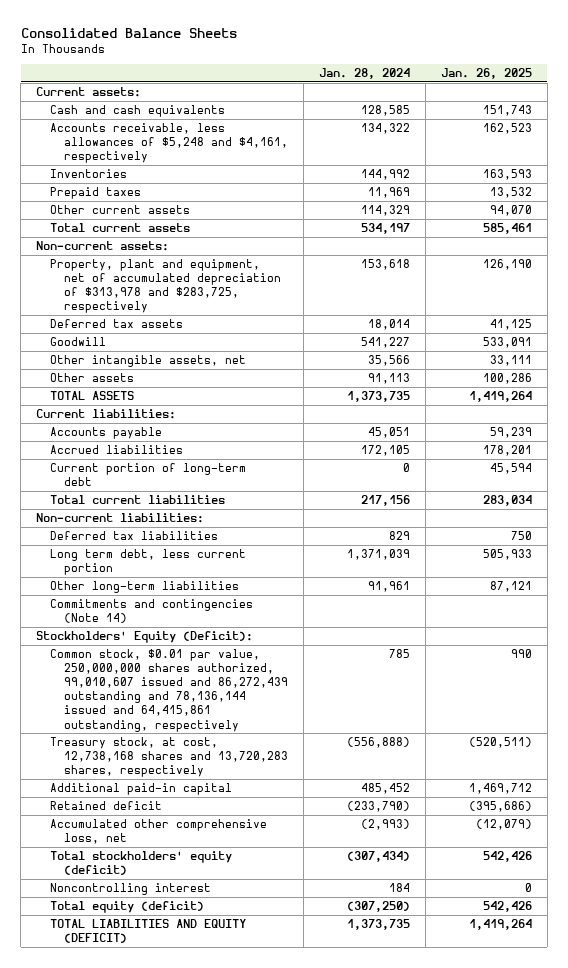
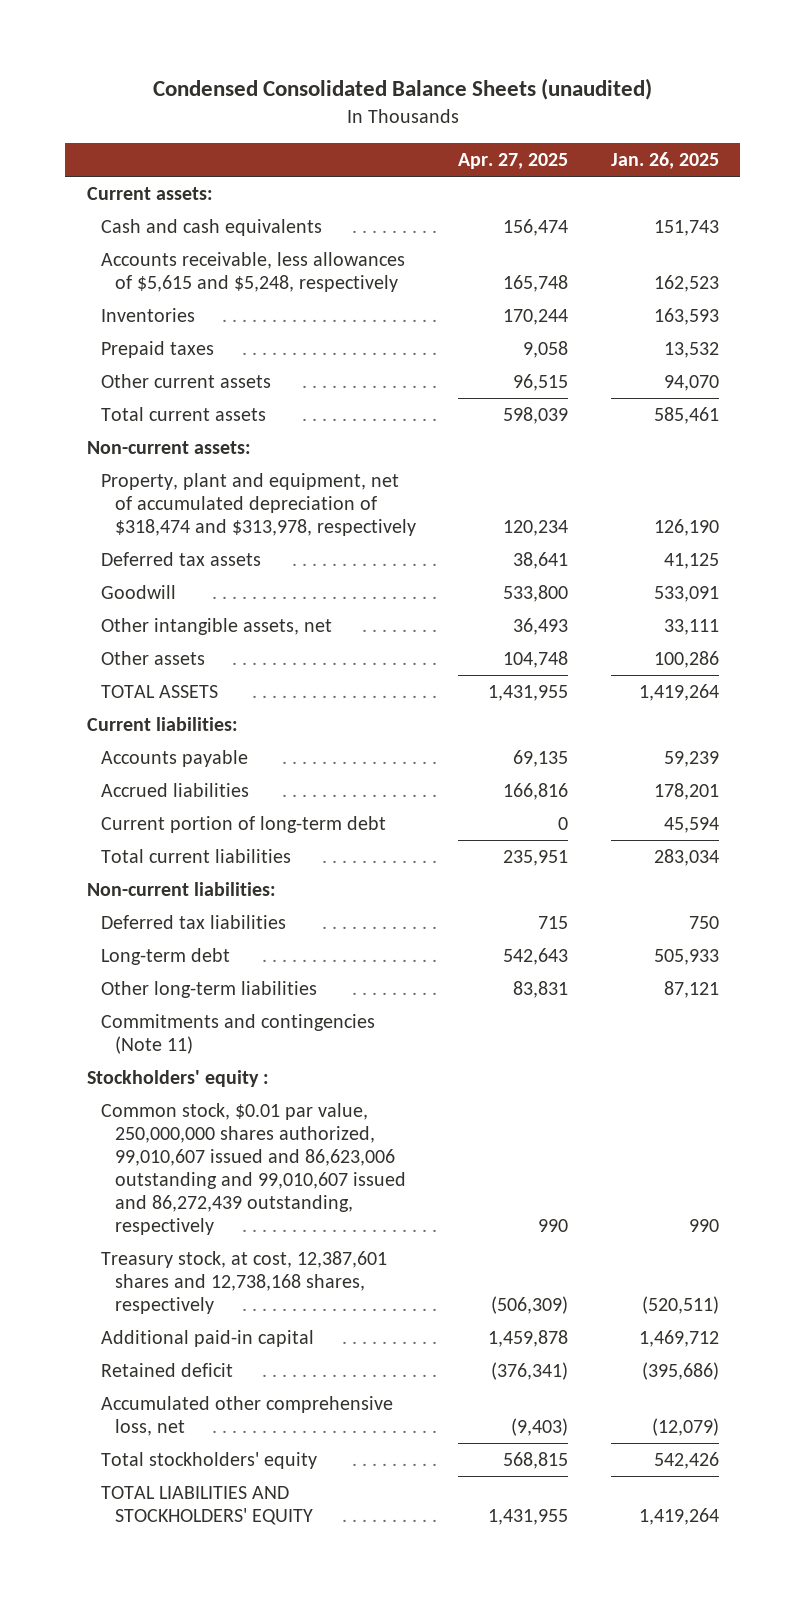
[20,27,237,38] Consolidated Balance Sheets -> [152,78,652,101] Condensed Consolidated Balance Sheets (unaudited)
[319,67,411,79] Jan. 28, 2024 -> none
none -> [458,152,569,169] Apr. 27, 2025
[50,123,289,164] Accounts receivable, less allowances of $5,248 and $4,161, respectively -> [100,252,405,293] Accounts receivable, less allowances of $5,615 and $5,248, respectively
[50,259,282,314] Property, plant and equipment, net of accumulated depreciation of $313,978 and $283,725, respectively -> [100,473,416,536] Property, plant and equipment, net of accumulated depreciation of $318,474 and $313,978, respectively
[50,549,247,576] Long term debt, less current portion -> [100,948,230,966] Long-term debt
[50,599,254,624] Commitments and contingencies (Note 14) -> [100,1014,375,1055] Commitments and contingencies (Note 11)
[36,631,254,644] Stockholders' Equity (Deficit): -> [86,1070,269,1088] Stockholders' equity :
[50,649,289,732] Common stock, $0.01 par value, 250,000,000 shares authorized, 99,010,607 issued and 86,272,439 outstanding and 78,136,144 issued and 64,415,861 outstanding, respectively -> [100,1103,406,1235] Common stock, $0.01 par value, 250,000,000 shares authorized, 99,010,607 issued and 86,623,006 outstanding and 99,010,607 issued and 86,272,439 outstanding, respectively
[50,737,289,778] Treasury stock, at cost, 12,738,168 shares and 13,720,283 shares, respectively -> [100,1251,387,1314] Treasury stock, at cost, 12,387,601 shares and 12,738,168 shares, respectively
[50,883,212,896] Noncontrolling interest -> none
[50,901,205,914] Total equity (deficit) -> none
[50,851,233,876] Total stockholders' equity (deficit) -> [100,1452,317,1470] Total stockholders' equity
[50,919,247,944] TOTAL LIABILITIES AND EQUITY (DEFICIT) -> [100,1486,313,1526] TOTAL LIABILITIES AND STOCKHOLDERS' EQUITY

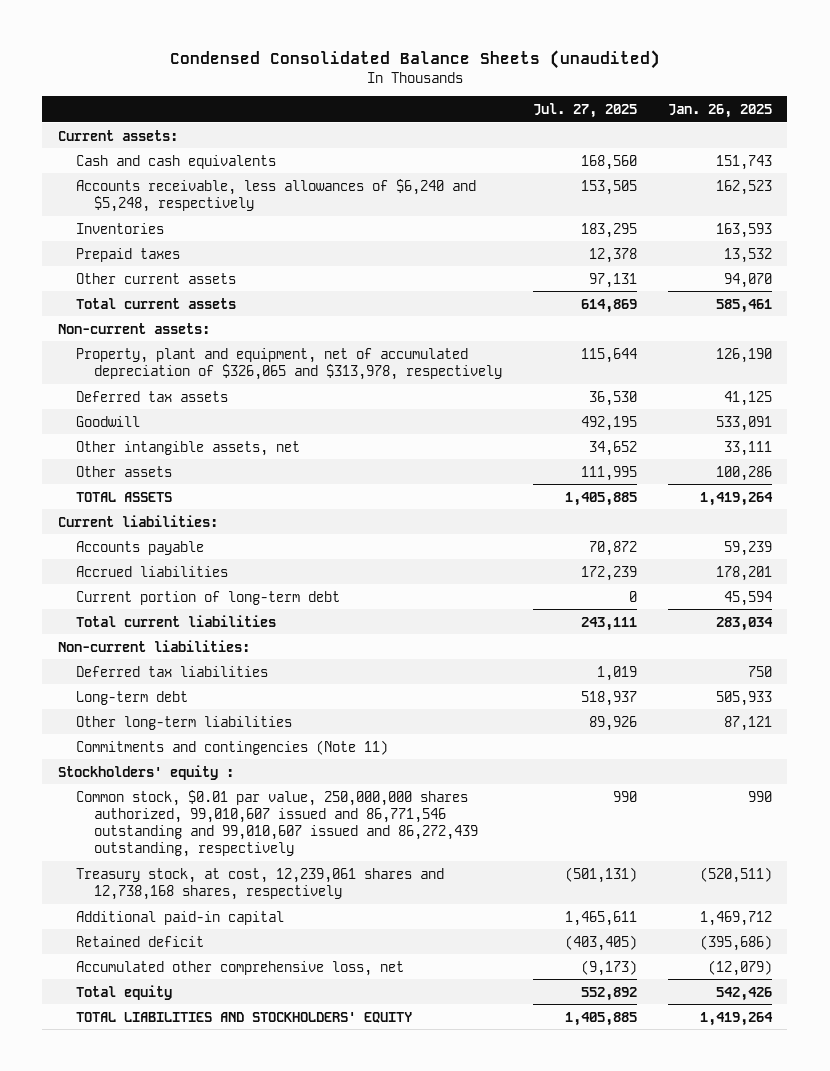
[458,152,569,169] Apr. 27, 2025 -> none
none -> [532,102,637,118] Jul. 27, 2025
[100,252,405,293] Accounts receivable, less allowances of $5,615 and $5,248, respectively -> [75,178,476,212] Accounts receivable, less allowances of $6,240 and $5,248, respectively
[100,473,416,536] Property, plant and equipment, net of accumulated depreciation of $318,474 and $313,978, respectively -> [75,347,502,380] Property, plant and equipment, net of accumulated depreciation of $326,065 and $313,978, respectively
[100,1103,406,1235] Common stock, $0.01 par value, 250,000,000 shares authorized, 99,010,607 issued and 86,623,006 outstanding and 99,010,607 issued and 86,272,439 outstanding, respectively -> [75,789,478,858] Common stock, $0.01 par value, 250,000,000 shares authorized, 99,010,607 issued and 86,771,546 outstanding and 99,010,607 issued and 86,272,439 outstanding, respectively
[100,1251,387,1314] Treasury stock, at cost, 12,387,601 shares and 12,738,168 shares, respectively -> [75,867,444,900] Treasury stock, at cost, 12,239,061 shares and 12,738,168 shares, respectively
[100,1452,317,1470] Total stockholders' equity -> [75,984,172,1000] Total equity

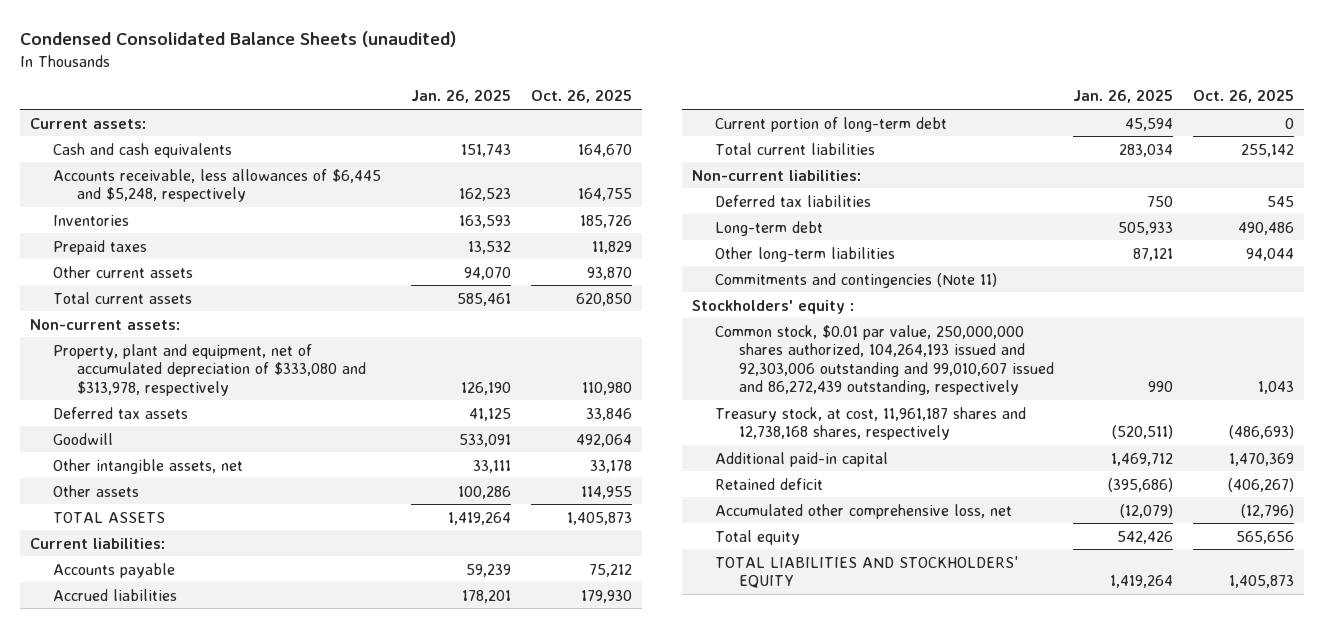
[532,102,637,118] Jul. 27, 2025 -> none
none -> [531,89,633,104] Oct. 26, 2025
[75,178,476,212] Accounts receivable, less allowances of $6,240 and $5,248, respectively -> [53,168,382,203] Accounts receivable, less allowances of $6,445 and $5,248, respectively
[75,347,502,380] Property, plant and equipment, net of accumulated depreciation of $326,065 and $313,978, respectively -> [53,343,366,396] Property, plant and equipment, net of accumulated depreciation of $333,080 and $313,978, respectively
[75,789,478,858] Common stock, $0.01 par value, 250,000,000 shares authorized, 99,010,607 issued and 86,771,546 outstanding and 99,010,607 issued and 86,272,439 outstanding, respectively -> [715,324,1054,396] Common stock, $0.01 par value, 250,000,000 shares authorized, 104,264,193 issued and 92,303,006 outstanding and 99,010,607 issued and 86,272,439 outstanding, respectively
[75,867,444,900] Treasury stock, at cost, 12,239,061 shares and 12,738,168 shares, respectively -> [715,406,1027,441] Treasury stock, at cost, 11,961,187 shares and 12,738,168 shares, respectively

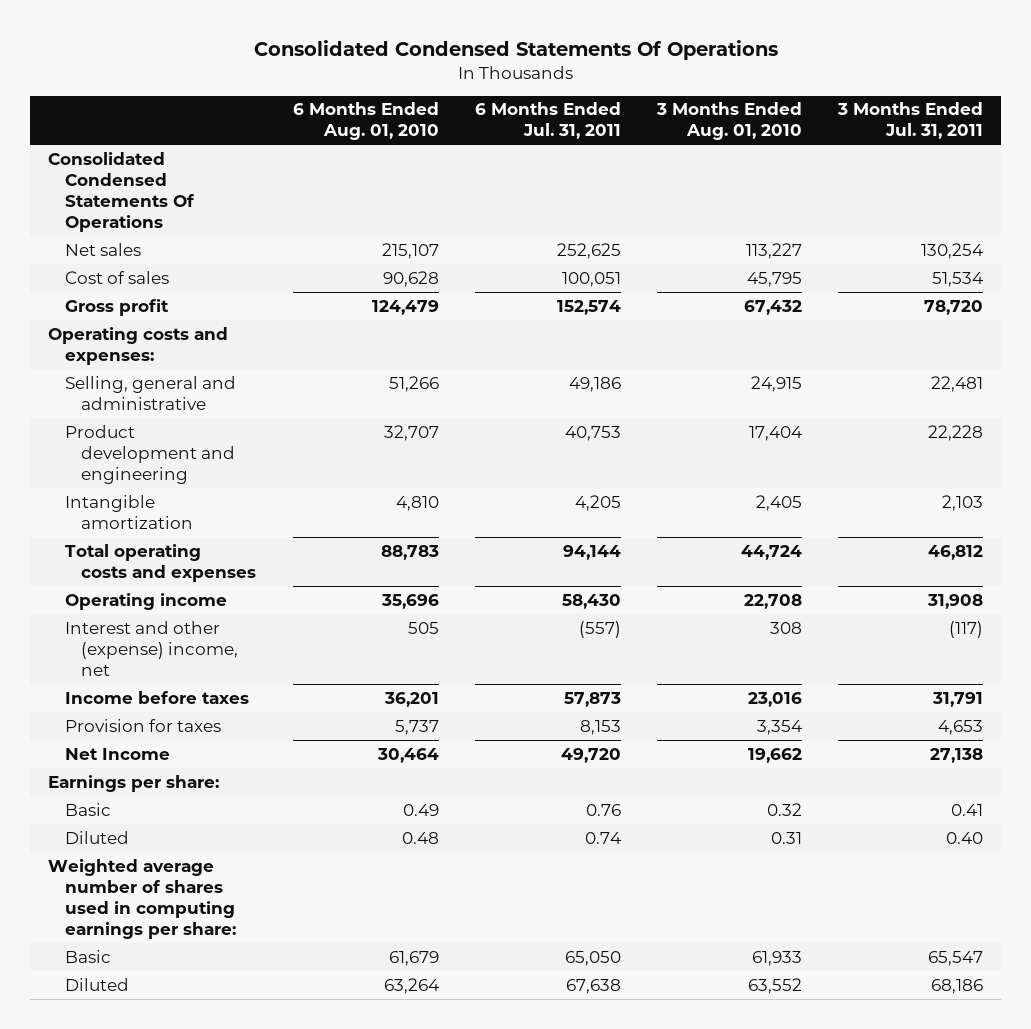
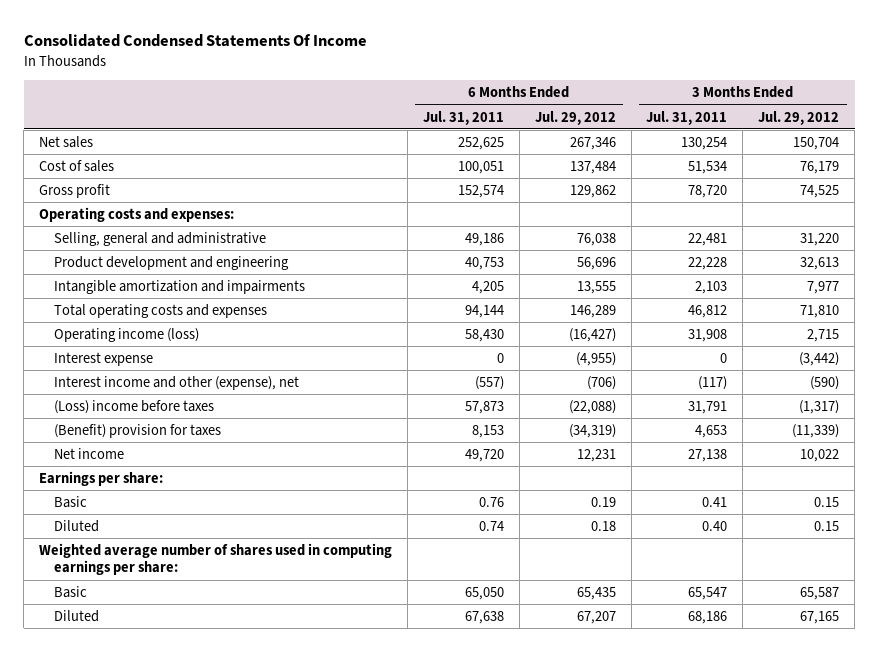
[253,40,778,61] Consolidated Condensed Statements Of Operations -> [23,34,367,48] Consolidated Condensed Statements Of Income
[292,102,439,141] 6 Months Ended Aug. 01, 2010 -> none
[655,102,802,141] 3 Months Ended Aug. 01, 2010 -> none
none -> [534,110,616,125] Jul. 29, 2012
none -> [758,110,840,125] Jul. 29, 2012
[48,151,195,232] Consolidated Condensed Statements Of Operations -> none
[64,494,194,529] Intangible amortization -> [53,279,305,294] Intangible amortization and impairments
[64,592,227,610] Operating income -> [53,327,199,342] Operating income (loss)
none -> [53,351,153,366] Interest expense
[64,620,239,676] Interest and other (expense) income, net -> [53,375,299,390] Interest income and other (expense), net
[64,690,249,704] Income before taxes -> [53,399,214,414] (Loss) income before taxes
[64,718,221,732] Provision for taxes -> [53,423,221,438] (Benefit) provision for taxes
[64,747,170,760] Net Income -> [53,447,124,459] Net income

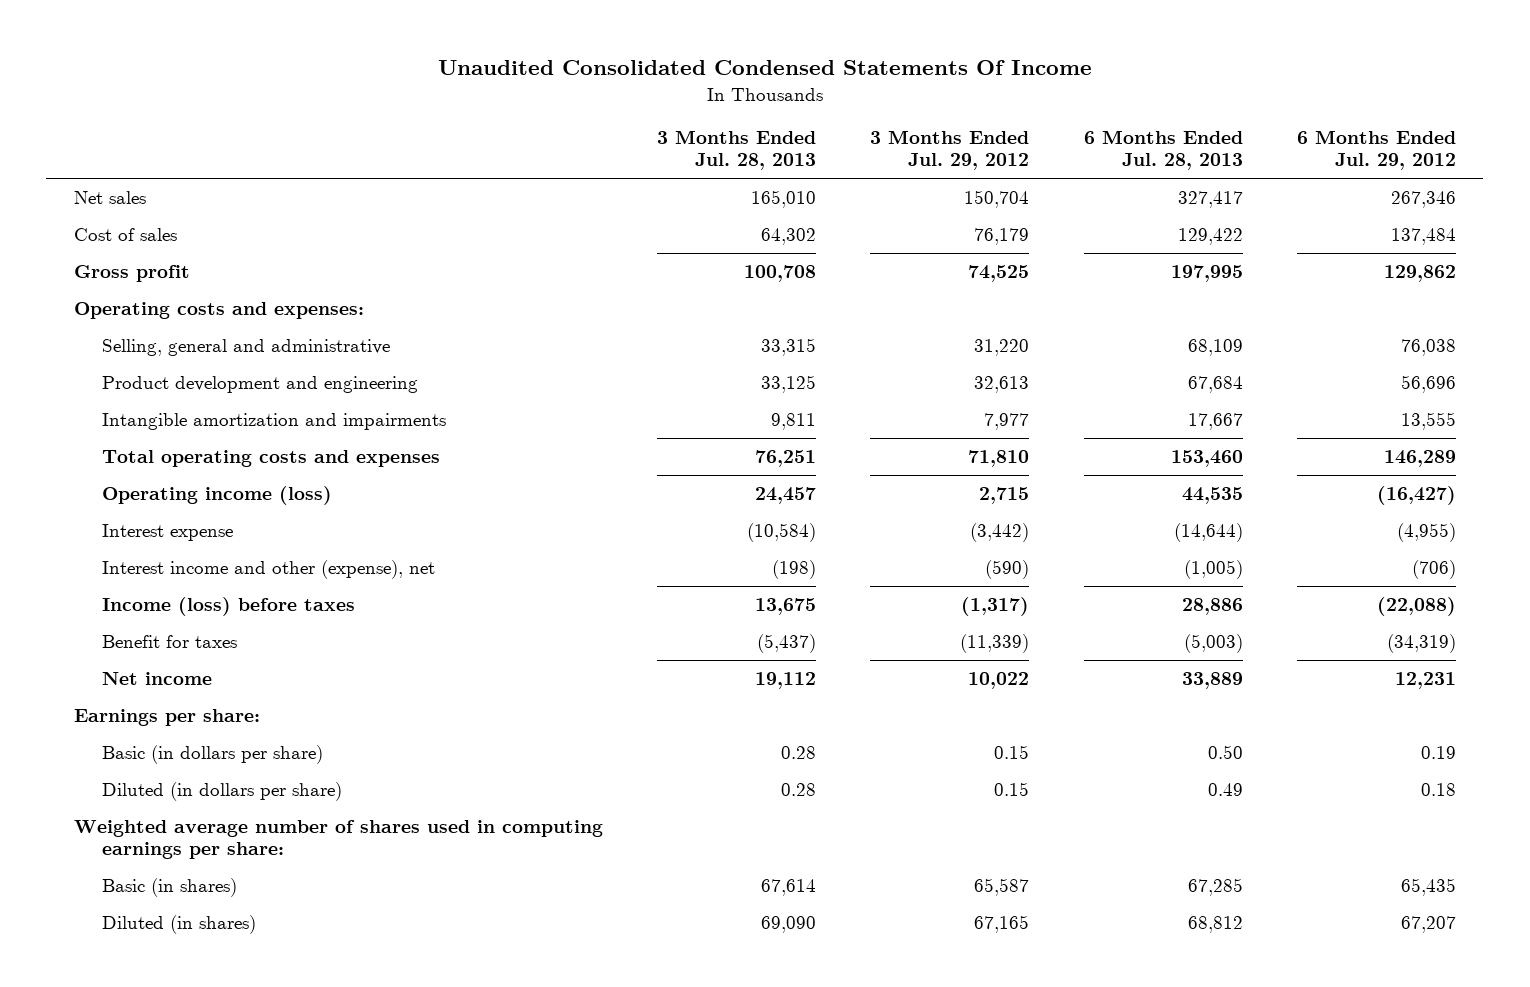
[23,34,367,48] Consolidated Condensed Statements Of Income -> [437,60,1092,76] Unaudited Consolidated Condensed Statements Of Income
[422,110,504,125] Jul. 31, 2011 -> none
[646,110,728,125] Jul. 31, 2011 -> none
none -> [657,130,817,171] 3 Months Ended Jul. 28, 2013
none -> [1083,130,1243,171] 6 Months Ended Jul. 28, 2013
[53,399,214,414] (Loss) income before taxes -> [102,596,356,616] Income (loss) before taxes
[53,423,221,438] (Benefit) provision for taxes -> [102,634,238,648] Benefit for taxes
[53,495,87,508] Basic -> [102,744,324,764] Basic (in dollars per share)
[53,519,99,532] Diluted -> [102,781,343,801] Diluted (in dollars per share)
[53,585,87,598] Basic -> [102,877,238,897] Basic (in shares)
[53,609,99,622] Diluted -> [102,914,257,934] Diluted (in shares)

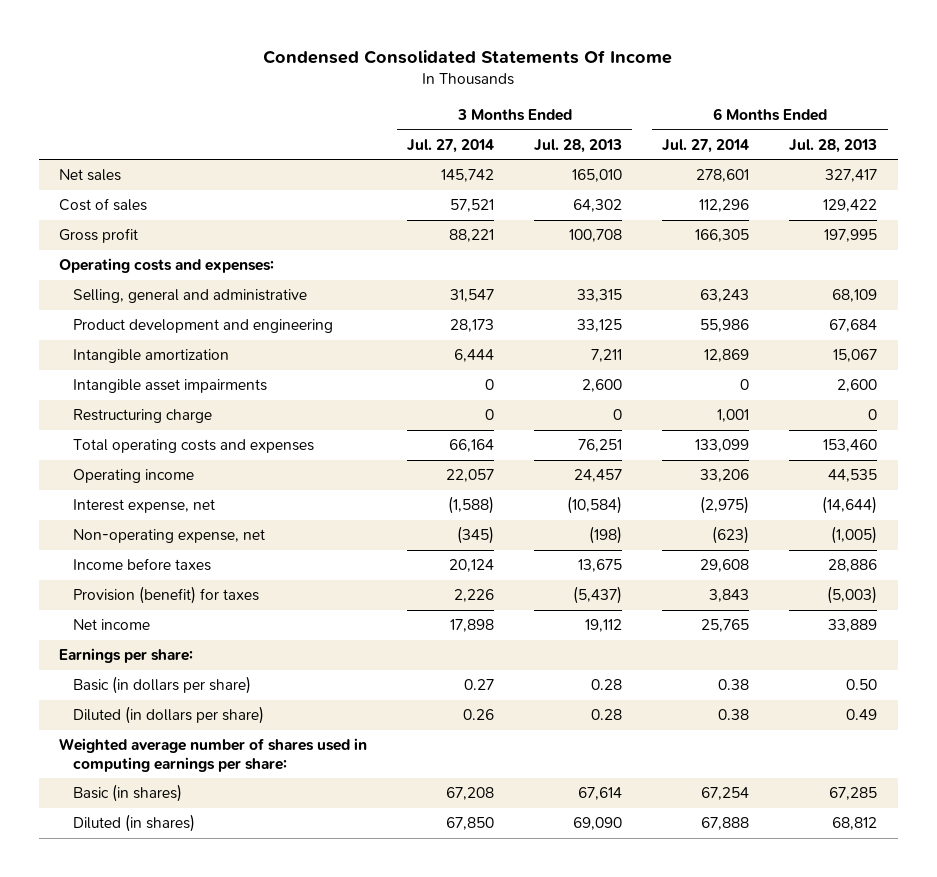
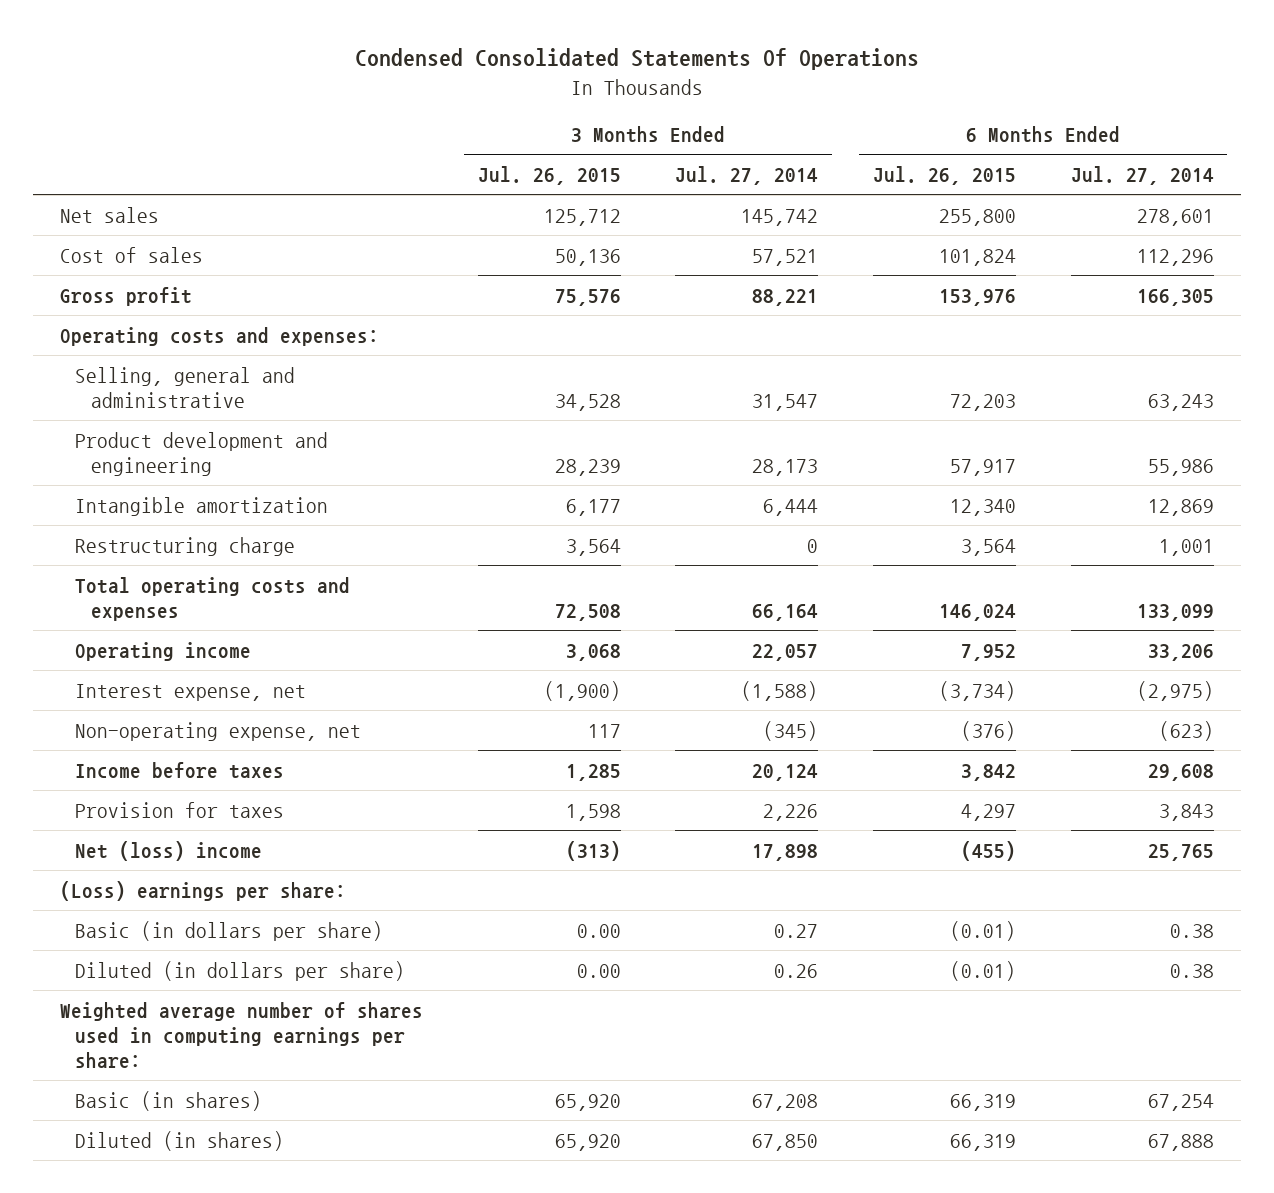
[263,50,673,65] Condensed Consolidated Statements Of Income -> [354,48,919,71] Condensed Consolidated Statements Of Operations
[534,138,623,153] Jul. 28, 2013 -> none
[789,138,878,153] Jul. 28, 2013 -> none
none -> [477,165,621,185] Jul. 26, 2015
none -> [873,165,1017,185] Jul. 26, 2015
[72,379,267,394] Intangible asset impairments -> none
[72,586,259,605] Provision (benefit) for taxes -> [75,801,285,818] Provision for taxes
[72,619,150,631] Net income -> [75,840,263,861] Net (loss) income
[59,648,194,664] Earnings per share: -> [60,880,347,901] (Loss) earnings per share:

